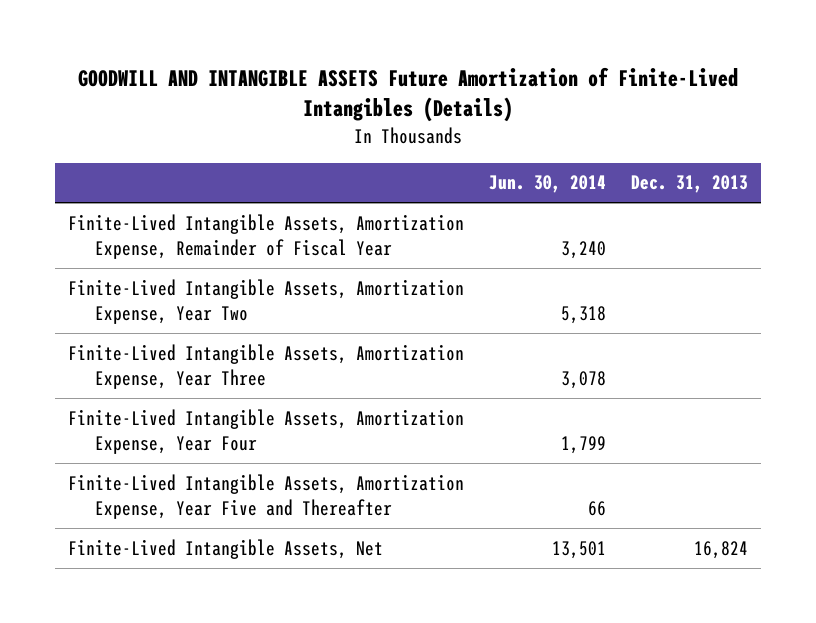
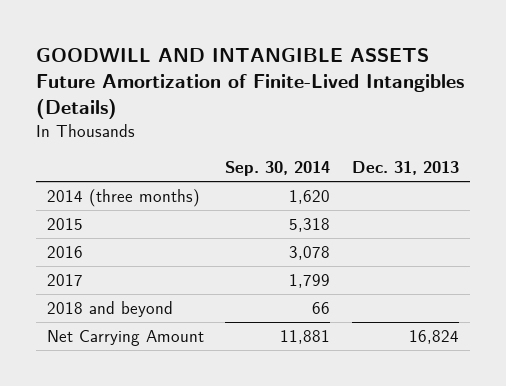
[488,175,606,194] Jun. 30, 2014 -> none
none -> [225,161,331,177] Sep. 30, 2014
[67,213,464,259] Finite-Lived Intangible Assets, Amortization Expense, Remainder of Fiscal Year -> [46,188,200,207] 2014 (three months)
[67,278,464,324] Finite-Lived Intangible Assets, Amortization Expense, Year Two -> [46,217,83,230] 2015
[67,343,464,389] Finite-Lived Intangible Assets, Amortization Expense, Year Three -> [46,245,83,258] 2016
[67,408,464,454] Finite-Lived Intangible Assets, Amortization Expense, Year Four -> [46,273,83,286] 2017
[67,473,464,519] Finite-Lived Intangible Assets, Amortization Expense, Year Five and Thereafter -> [46,300,173,317] 2018 and beyond
[67,538,383,559] Finite-Lived Intangible Assets, Net -> [46,329,204,346] Net Carrying Amount

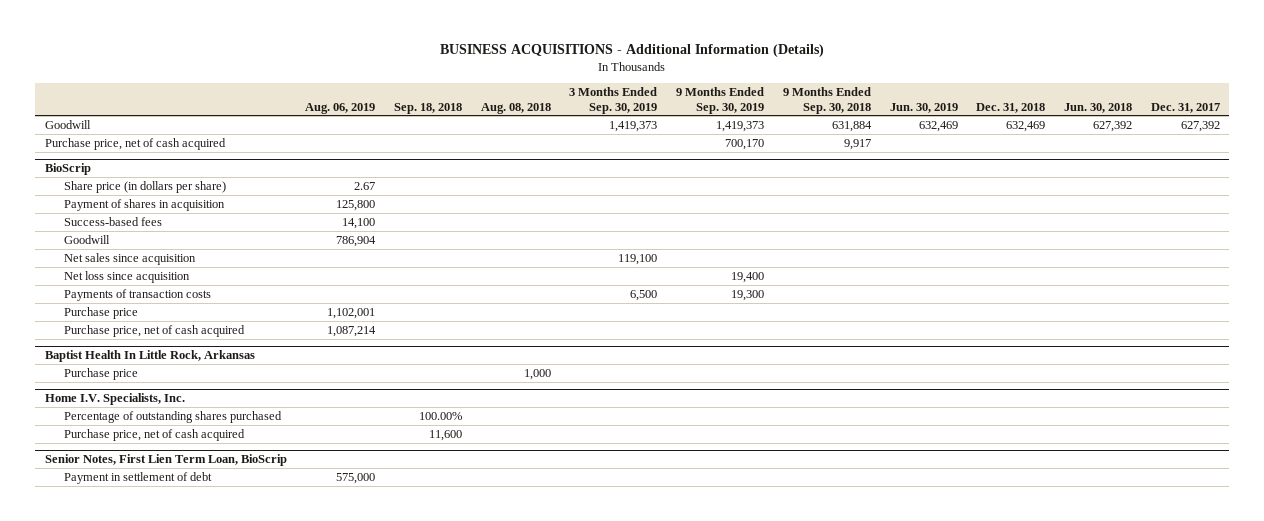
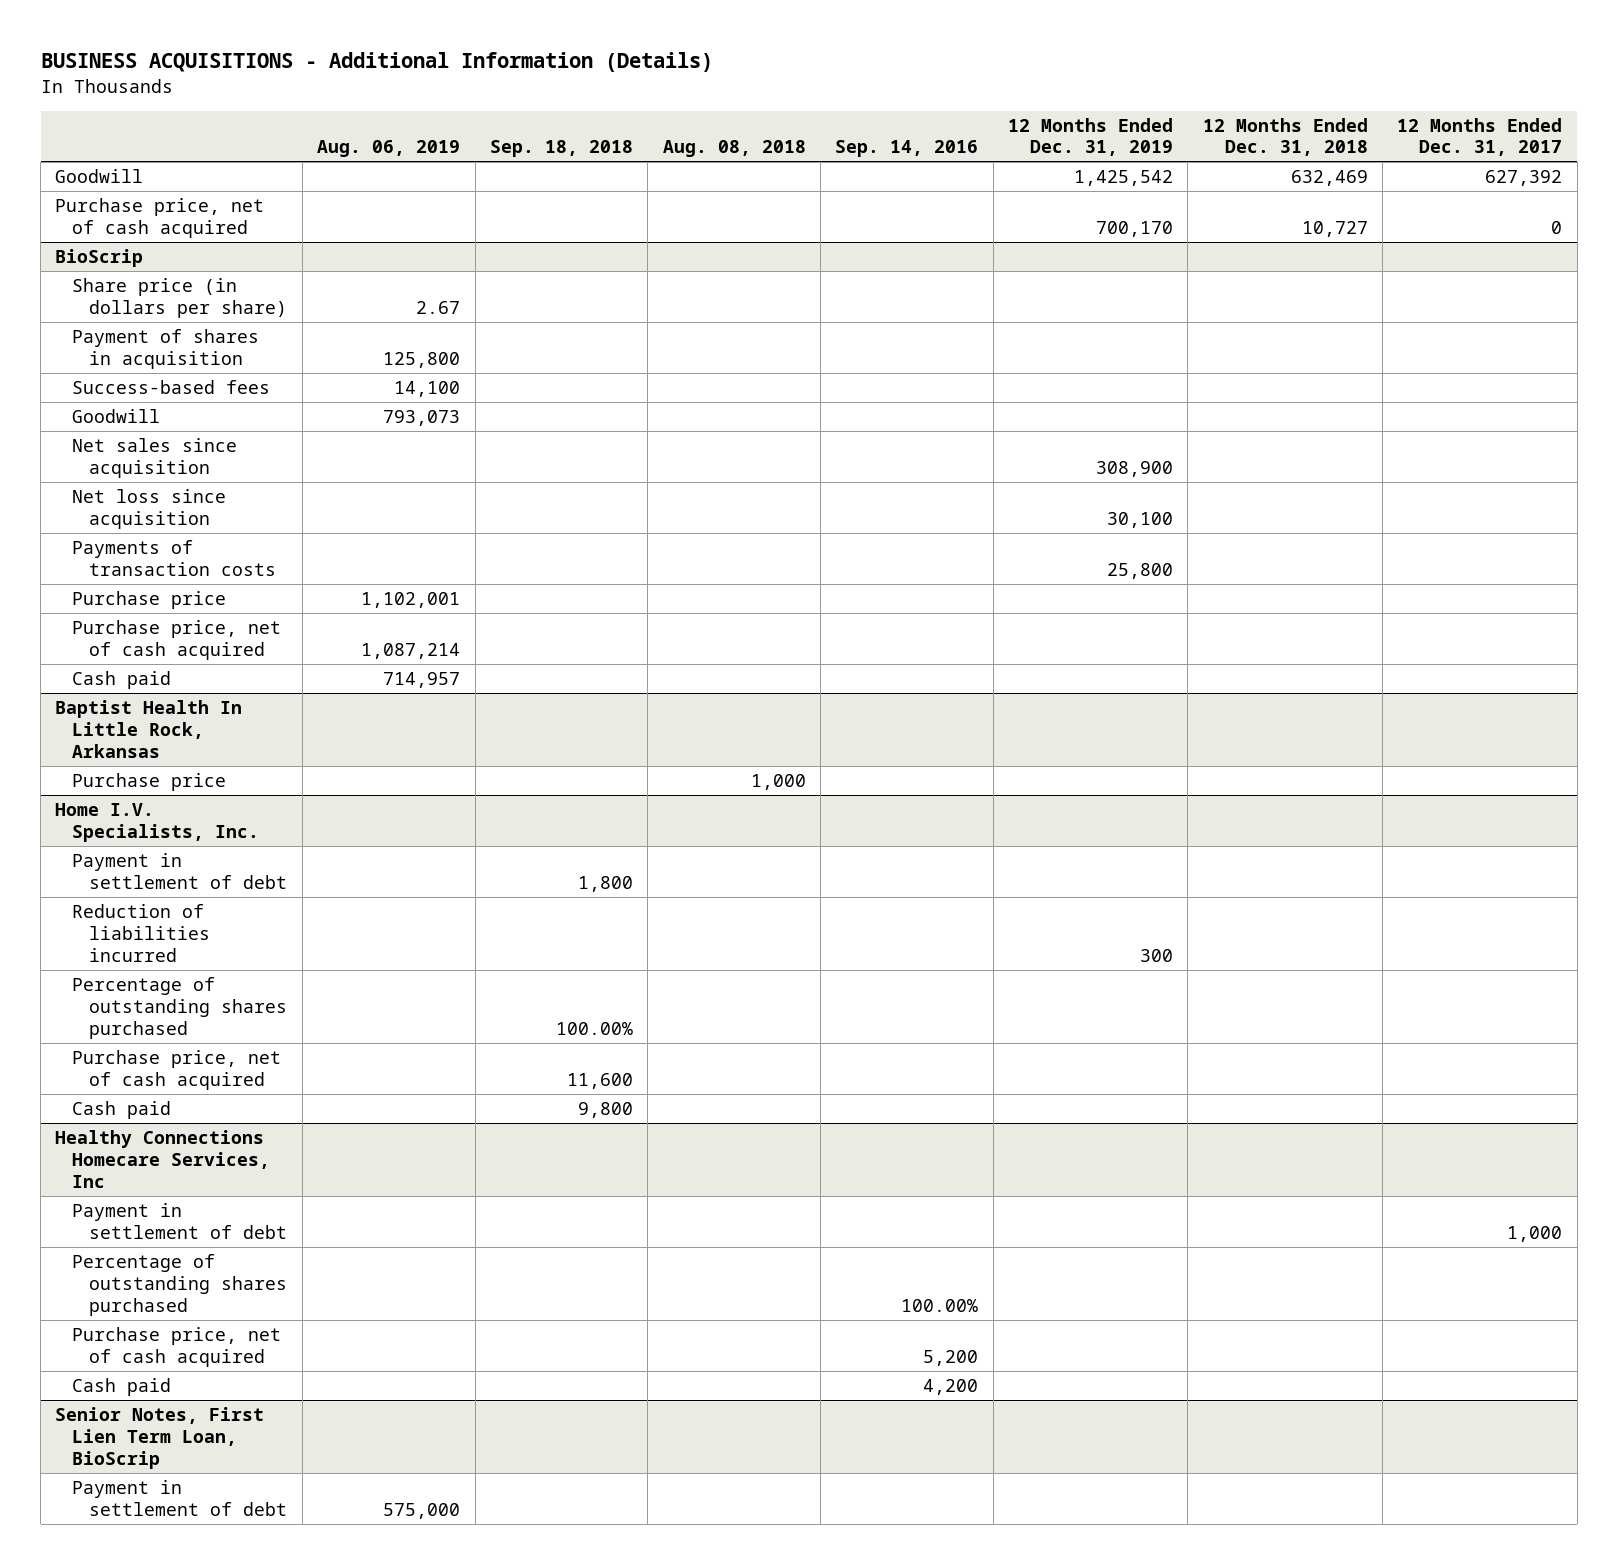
[569,87,658,114] 3 Months Ended Sep. 30, 2019 -> none
[676,87,765,114] 9 Months Ended Sep. 30, 2019 -> none
[782,87,871,114] 9 Months Ended Sep. 30, 2018 -> none
[889,102,958,113] Jun. 30, 2019 -> none
[976,102,1046,113] Dec. 31, 2018 -> none
[1063,102,1132,113] Jun. 30, 2018 -> none
[1150,102,1220,113] Dec. 31, 2017 -> none
none -> [835,140,979,158] Sep. 14, 2016
none -> [1008,117,1174,157] 12 Months Ended Dec. 31, 2019
none -> [1202,117,1368,157] 12 Months Ended Dec. 31, 2018
none -> [1397,117,1563,157] 12 Months Ended Dec. 31, 2017
[336,235,377,247] 786,904 -> [383,410,461,427] 793,073
none -> [72,671,172,690] Cash paid
none -> [72,853,288,889] Payment in settlement of debt
none -> [72,904,211,962] Reduction of liabilities incurred
none -> [72,1101,172,1120] Cash paid
none -> [55,1130,271,1188] Healthy Connections Homecare Services, Inc
none -> [72,1203,288,1239] Payment in settlement of debt
none -> [72,1254,288,1316] Percentage of outstanding shares purchased
none -> [72,1327,282,1367] Purchase price, net of cash acquired
none -> [72,1378,172,1397] Cash paid

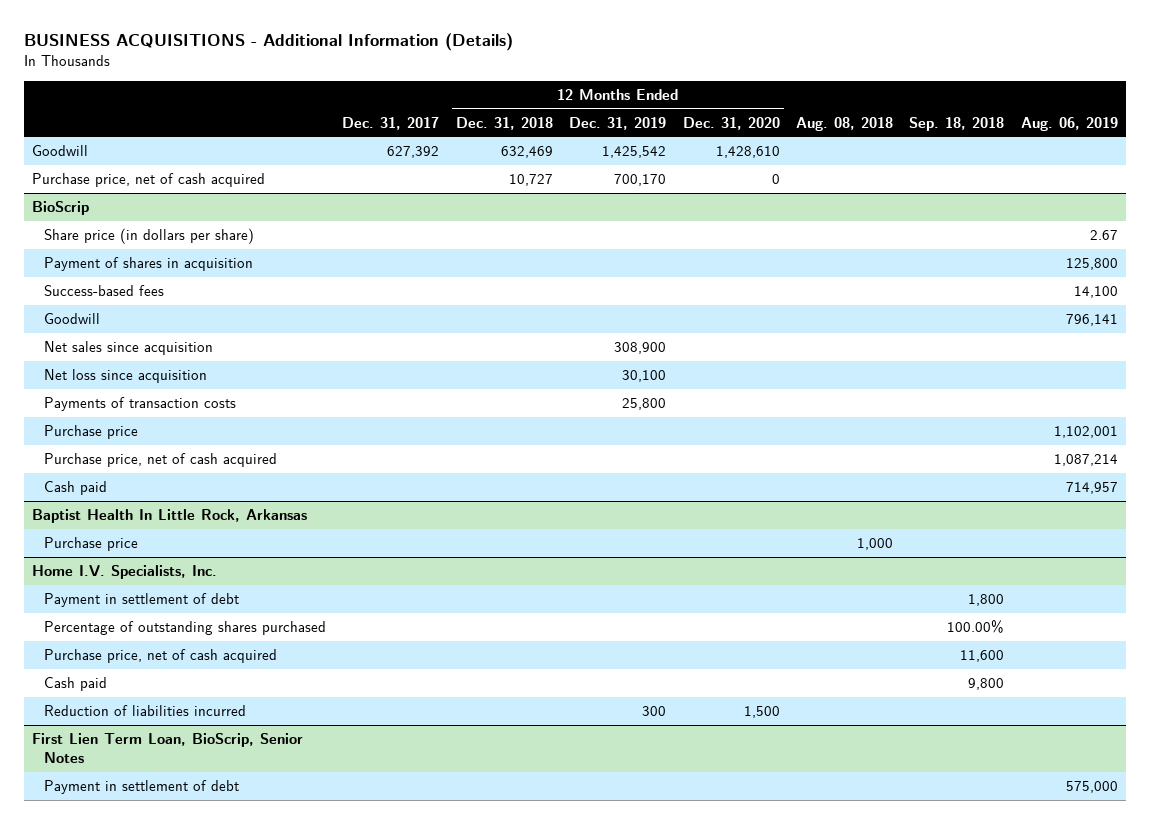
[835,140,979,158] Sep. 14, 2016 -> none
[1397,117,1563,157] 12 Months Ended Dec. 31, 2017 -> none
none -> [342,116,440,130] Dec. 31, 2017
none -> [682,116,780,130] Dec. 31, 2020
[383,410,461,427] 793,073 -> [1065,314,1118,327] 796,141
[55,1130,271,1188] Healthy Connections Homecare Services, Inc -> none
[72,1203,288,1239] Payment in settlement of debt -> none
[72,1254,288,1316] Percentage of outstanding shares purchased -> none
[72,1327,282,1367] Purchase price, net of cash acquired -> none
[72,1378,172,1397] Cash paid -> none
[72,904,211,962] Reduction of liabilities incurred -> [43,705,246,717] Reduction of liabilities incurred
[55,1407,265,1469] Senior Notes, First Lien Term Loan, BioScrip -> [31,733,303,763] First Lien Term Loan, BioScrip, Senior Notes

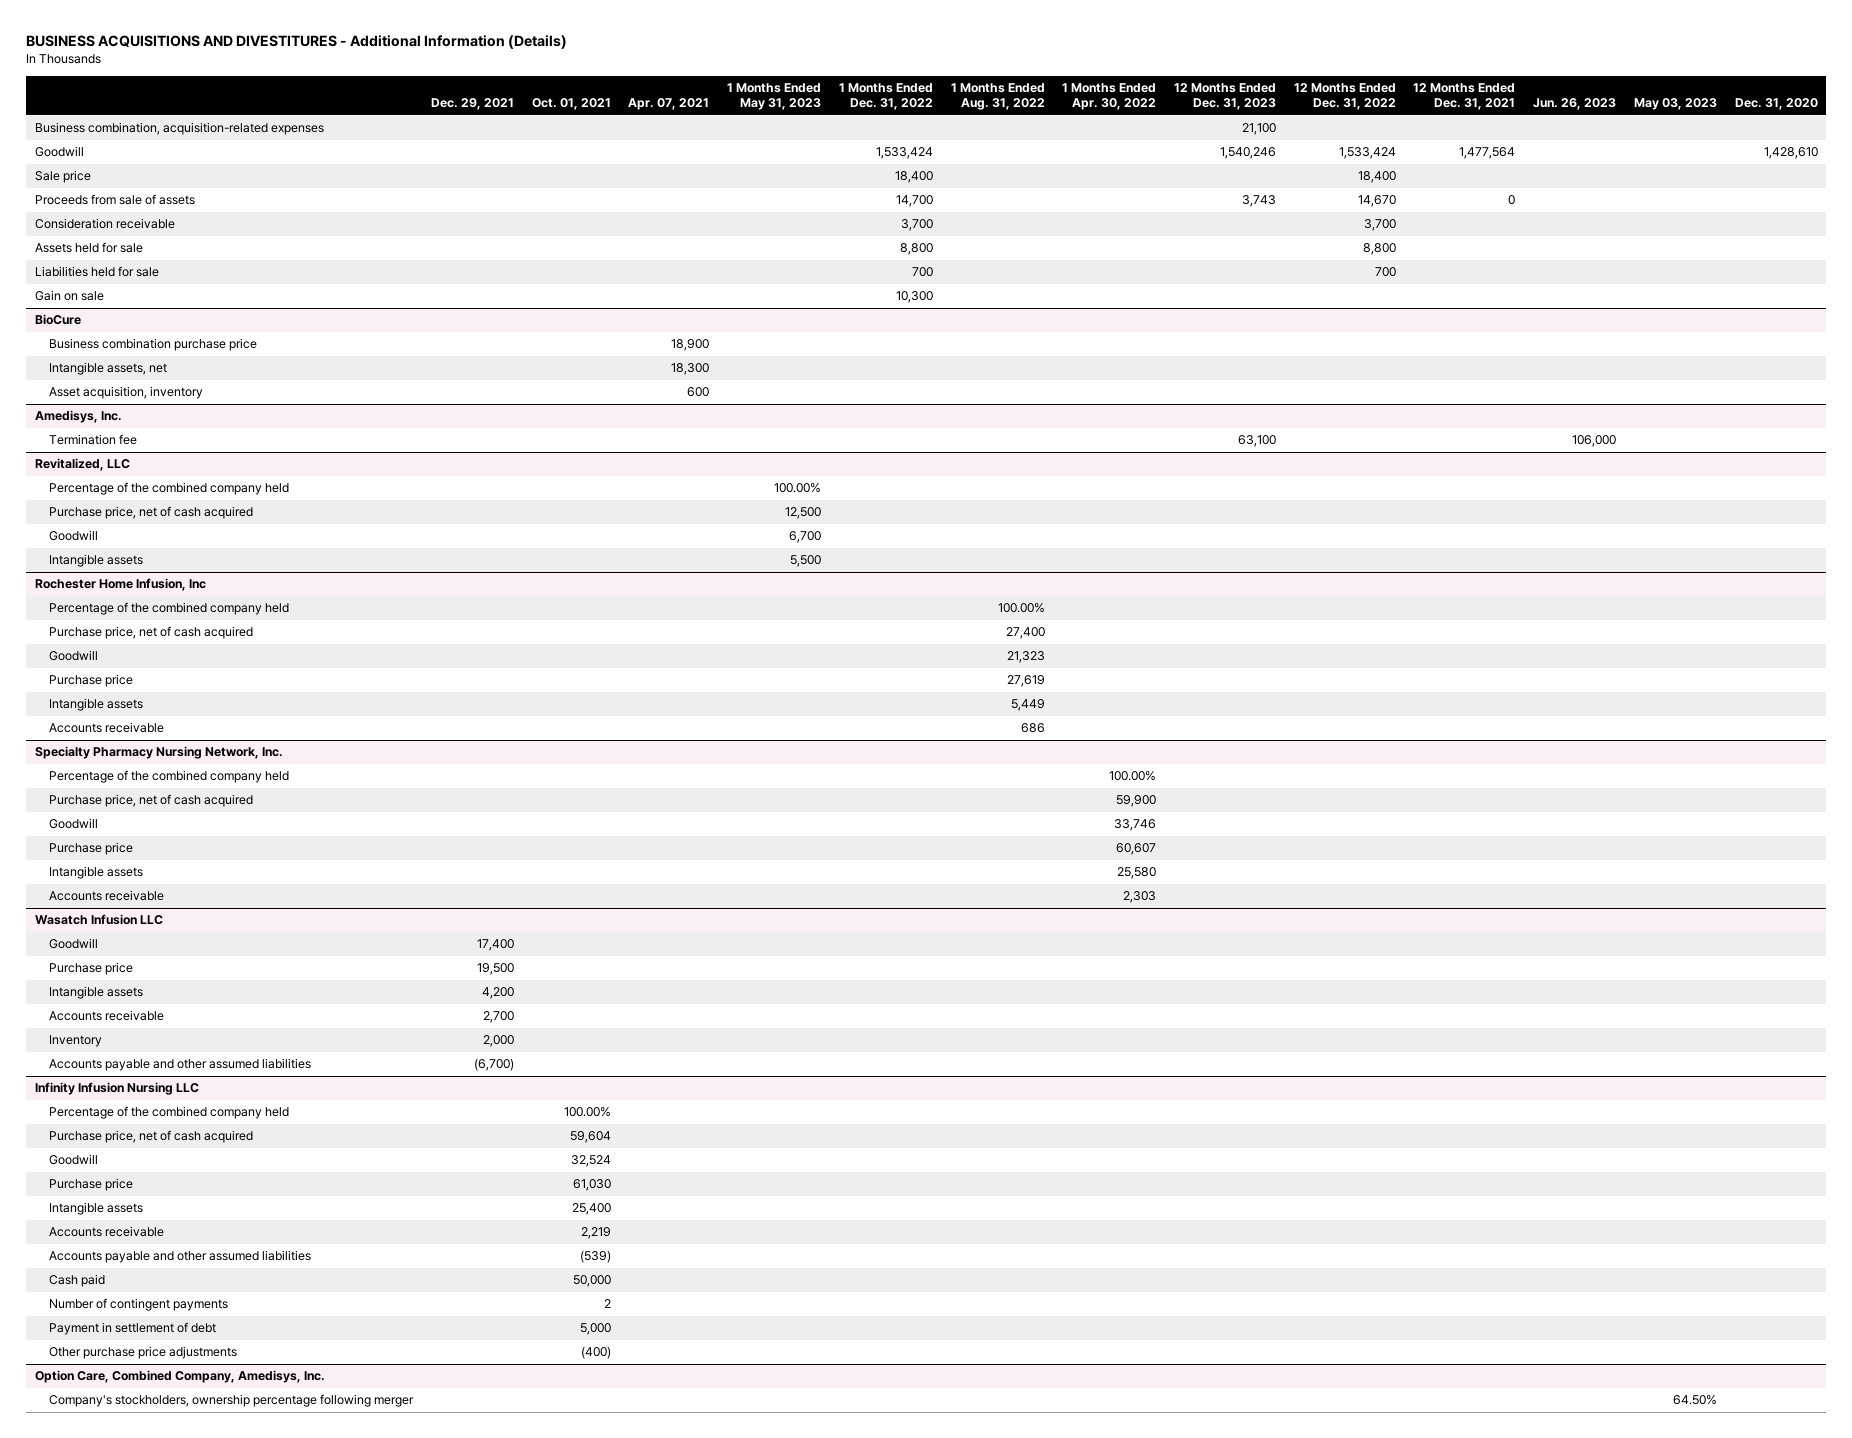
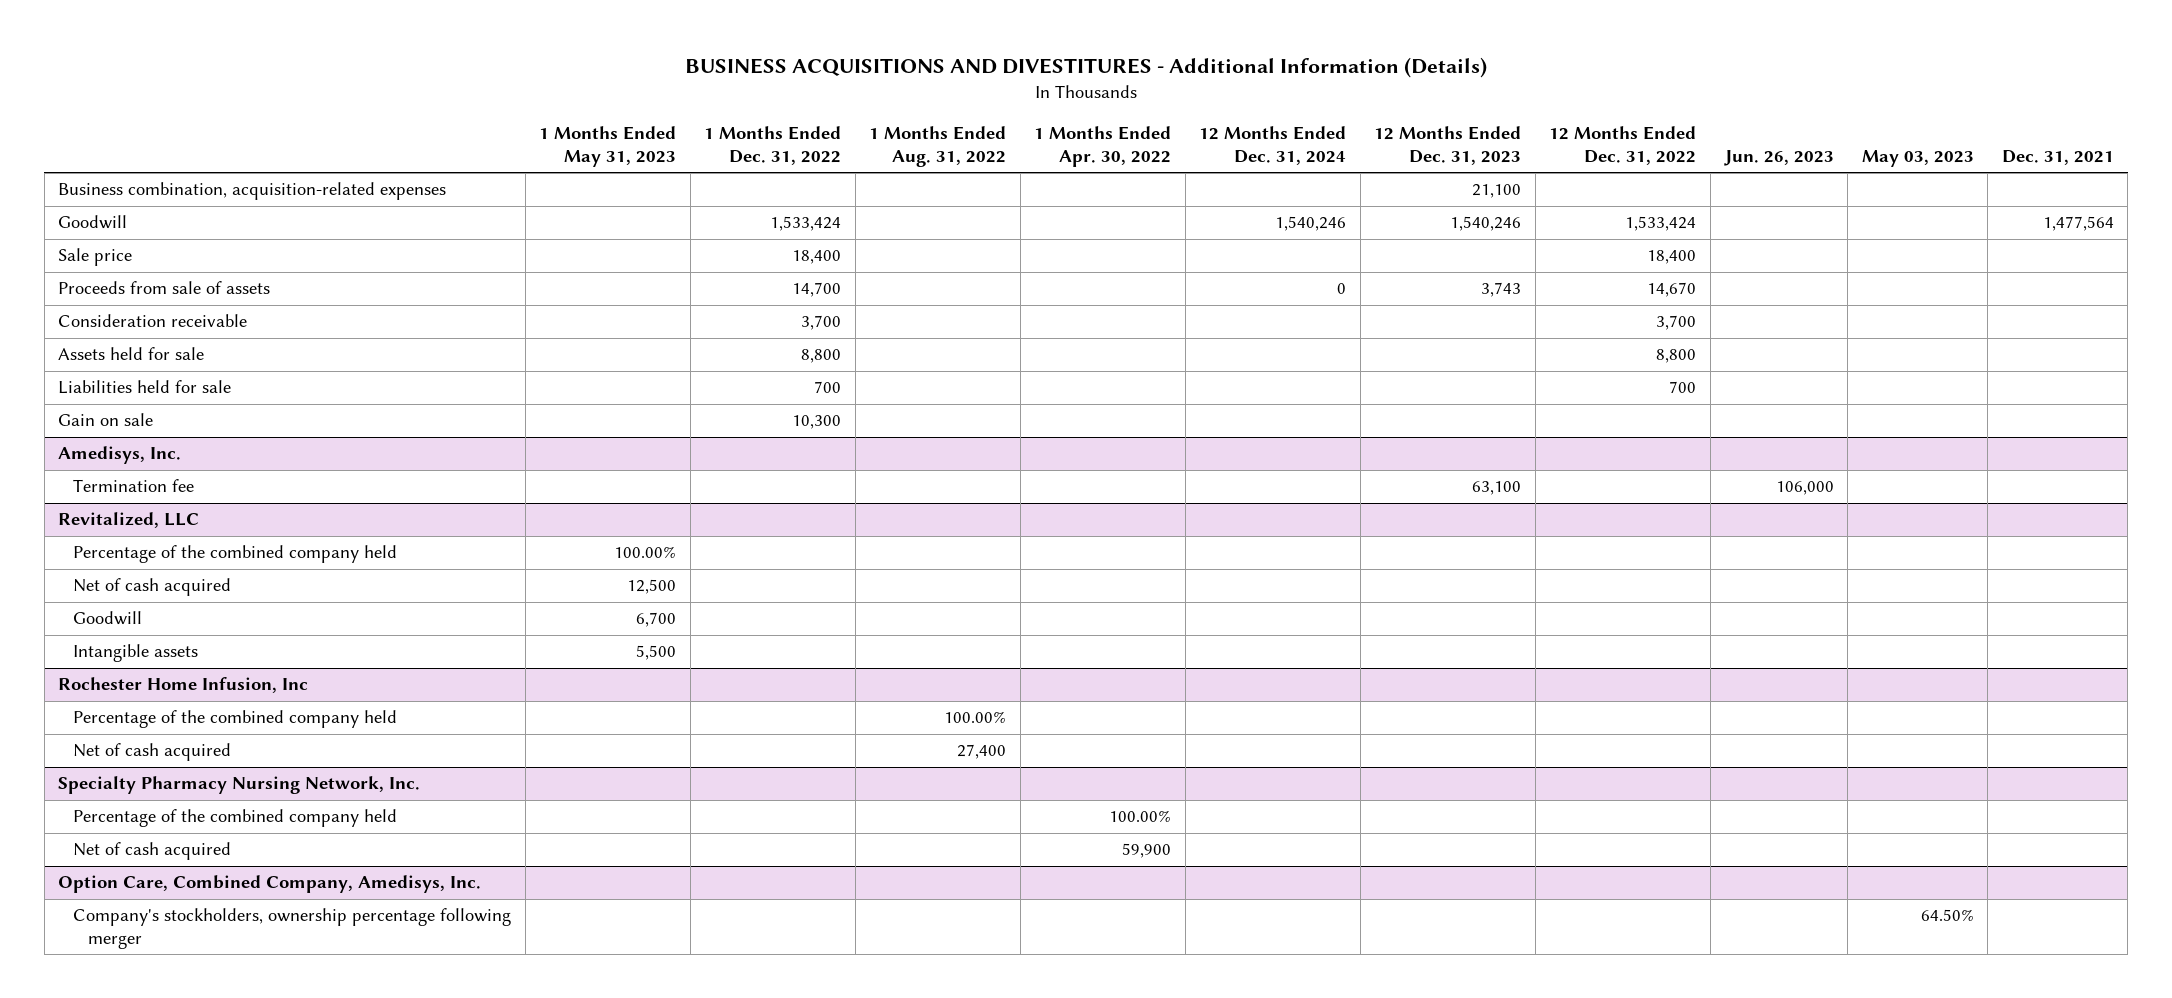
[431,98,515,111] Dec. 29, 2021 -> none
[531,98,611,111] Oct. 01, 2021 -> none
[628,98,710,111] Apr. 07, 2021 -> none
[1413,82,1516,111] 12 Months Ended Dec. 31, 2021 -> none
[1734,98,1818,111] Dec. 31, 2020 -> none
none -> [1199,126,1347,165] 12 Months Ended Dec. 31, 2024
none -> [2001,149,2114,165] Dec. 31, 2021
[34,314,81,326] BioCure -> none
[49,338,258,352] Business combination purchase price -> none
[49,362,168,376] Intangible assets, net -> none
[49,386,204,400] Asset acquisition, inventory -> none
[49,506,254,520] Purchase price, net of cash acquired -> [73,578,232,597] Net of cash acquired
[49,650,99,662] Goodwill -> none
[49,674,134,688] Purchase price -> none
[49,698,144,712] Intangible assets -> none
[49,722,165,734] Accounts receivable -> none
[49,626,254,640] Purchase price, net of cash acquired -> [73,743,232,762] Net of cash acquired
[49,818,99,830] Goodwill -> none
[49,842,134,856] Purchase price -> none
[49,866,144,880] Intangible assets -> none
[49,890,165,902] Accounts receivable -> none
[34,914,163,926] Wasatch Infusion LLC -> none
[49,938,99,950] Goodwill -> none
[49,962,134,976] Purchase price -> none
[49,986,144,1000] Intangible assets -> none
[49,1010,165,1022] Accounts receivable -> none
[49,1035,103,1048] Inventory -> none
[49,1058,312,1072] Accounts payable and other assumed liabilities -> none
[34,1082,199,1096] Infinity Infusion Nursing LLC -> none
[49,1106,290,1120] Percentage of the combined company held -> none
[49,1130,254,1144] Purchase price, net of cash acquired -> none
[49,1154,99,1166] Goodwill -> none
[49,1178,134,1192] Purchase price -> none
[49,1202,144,1216] Intangible assets -> none
[49,1226,165,1238] Accounts receivable -> none
[49,1250,312,1264] Accounts payable and other assumed liabilities -> none
[49,1274,106,1288] Cash paid -> none
[49,1298,229,1312] Number of contingent payments -> none
[49,1322,217,1336] Payment in settlement of debt -> none
[49,1346,238,1360] Other purchase price adjustments -> none
[49,794,254,808] Purchase price, net of cash acquired -> [73,842,232,861] Net of cash acquired

